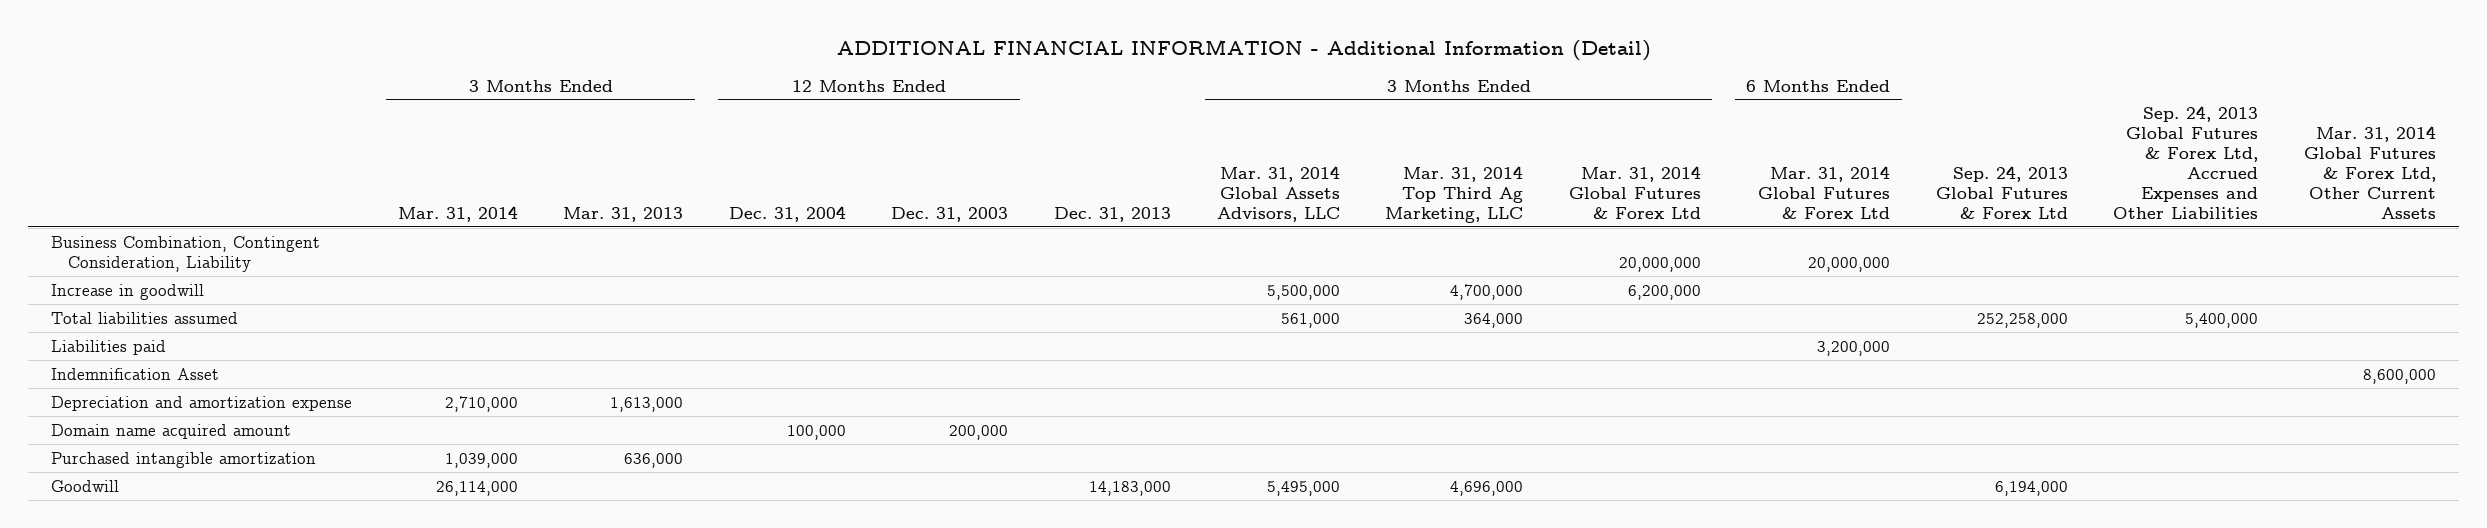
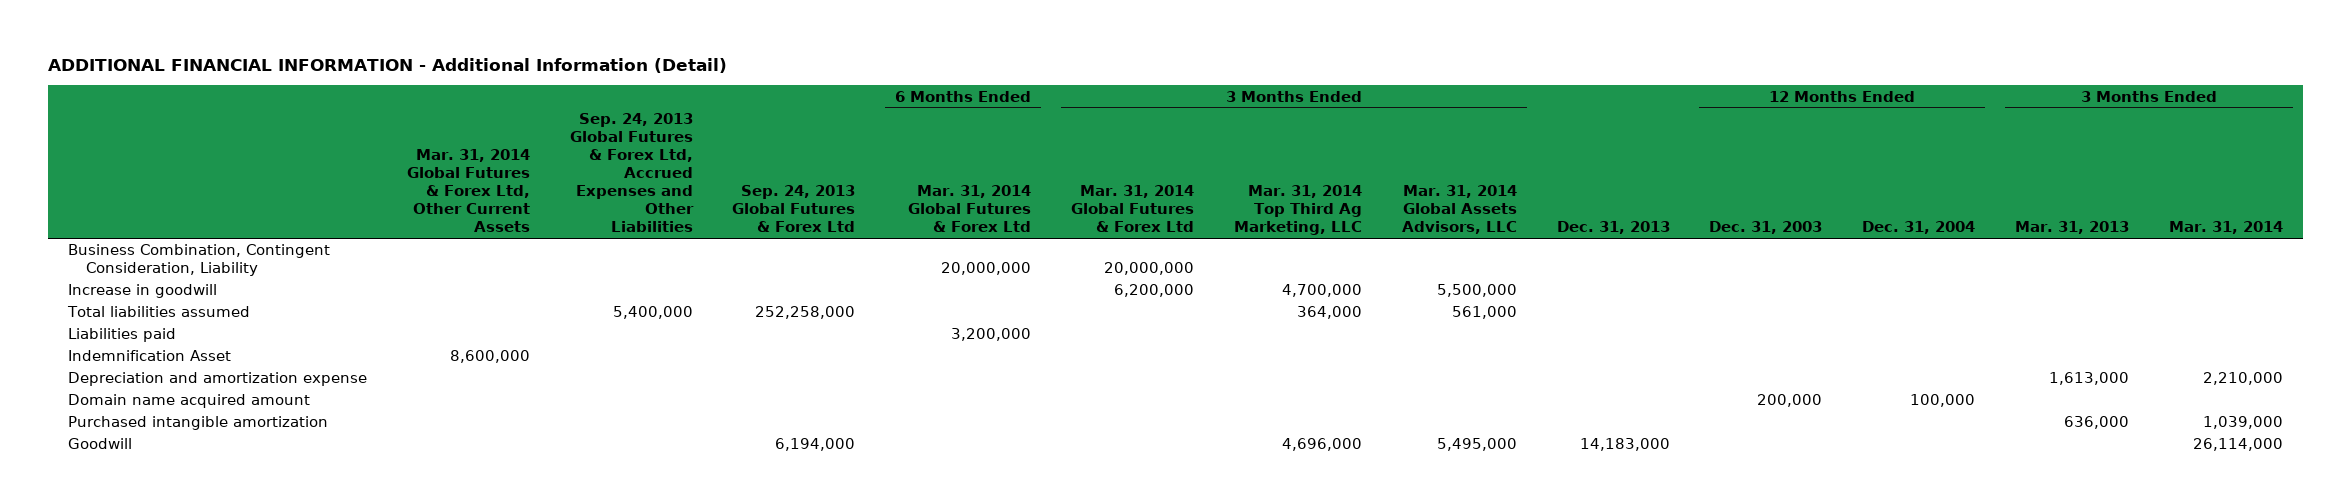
[444,395,518,412] 2,710,000 -> [2202,372,2283,386] 2,210,000

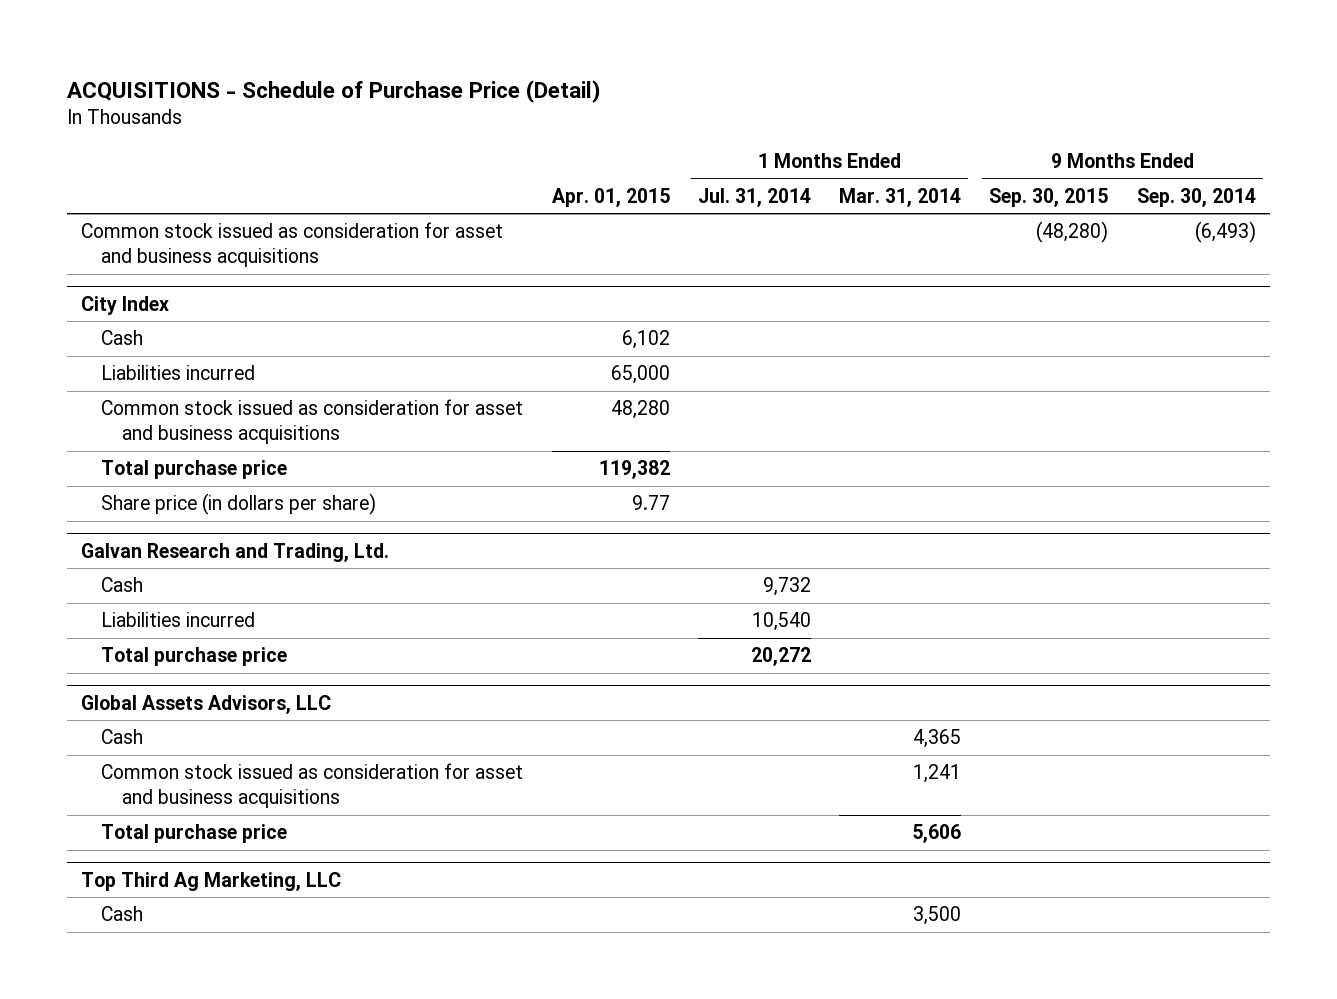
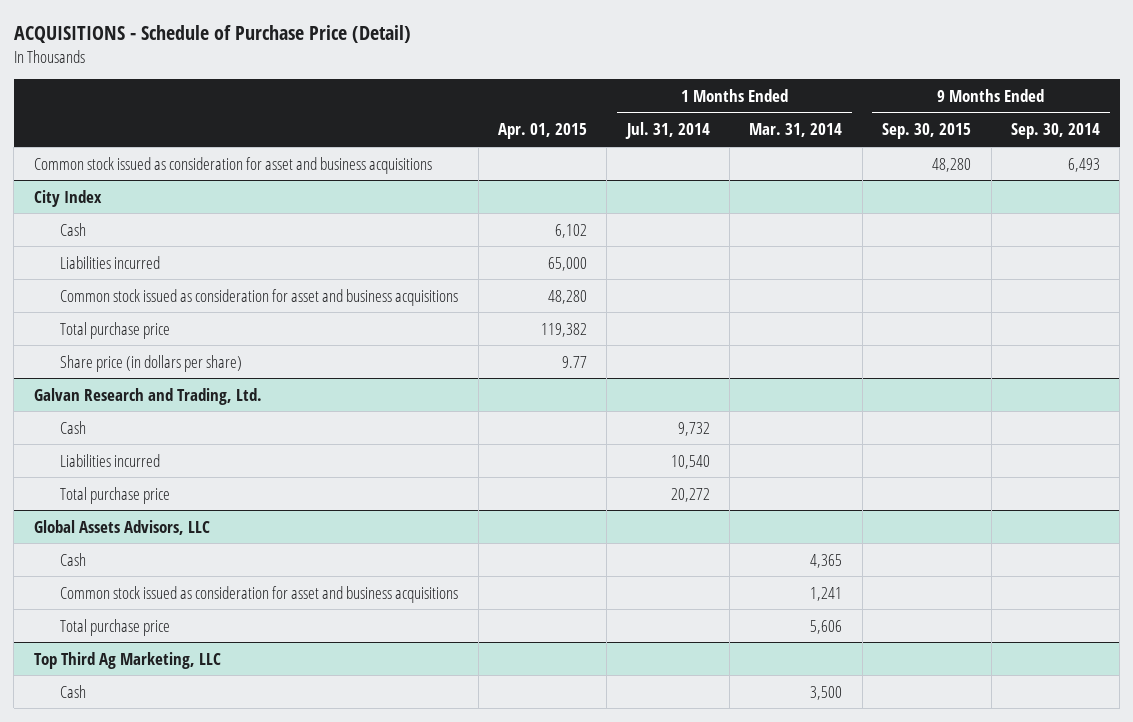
[1036,221,1109,244] (48,280) -> [932,157,972,172] 48,280
[1194,221,1256,244] (6,493) -> [1067,157,1100,172] 6,493

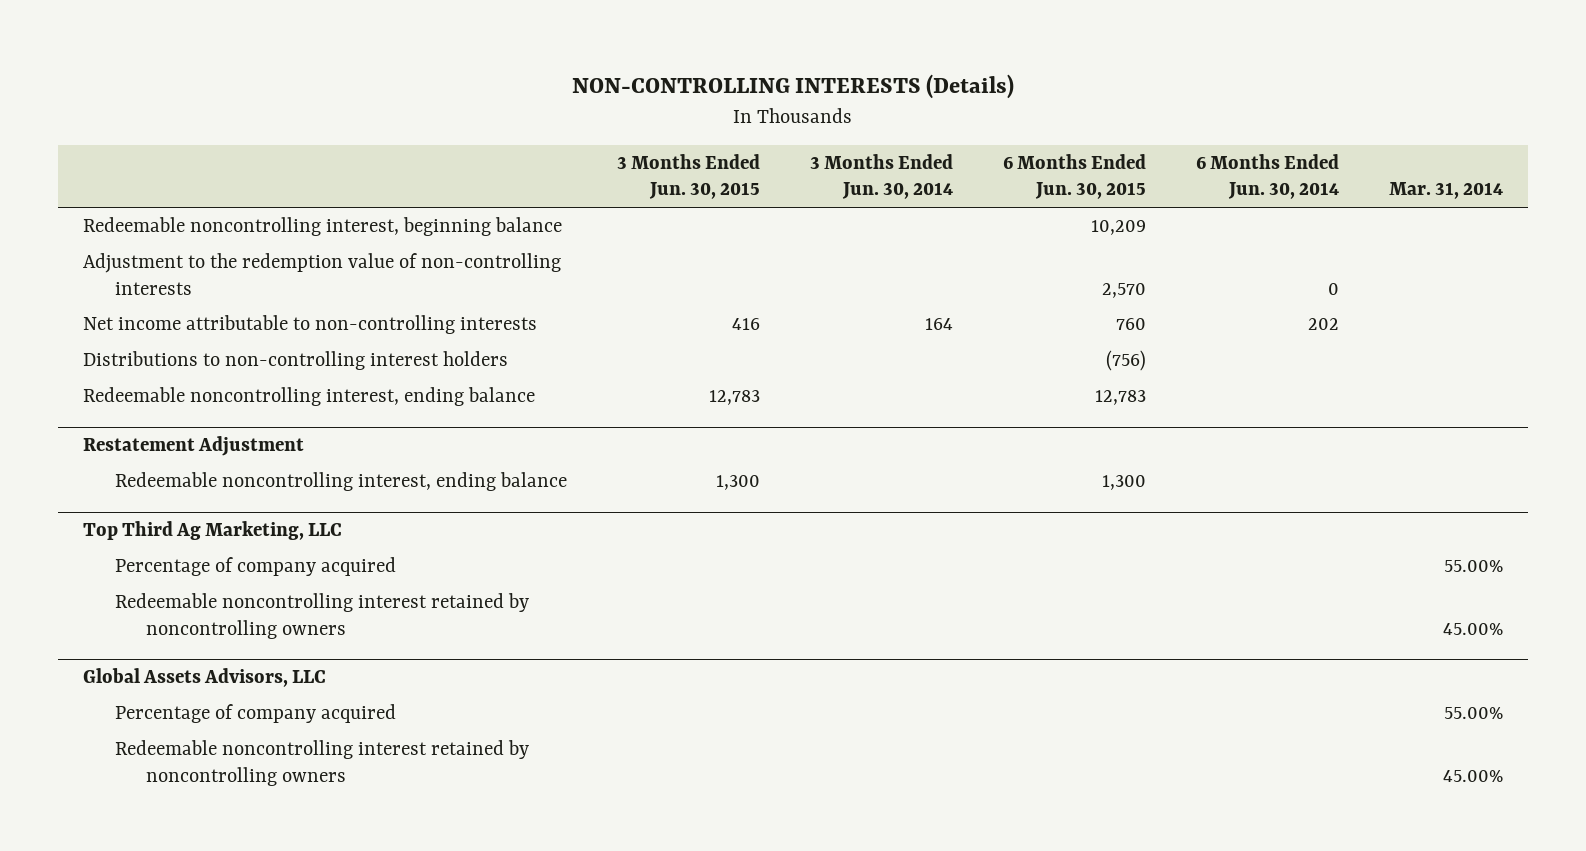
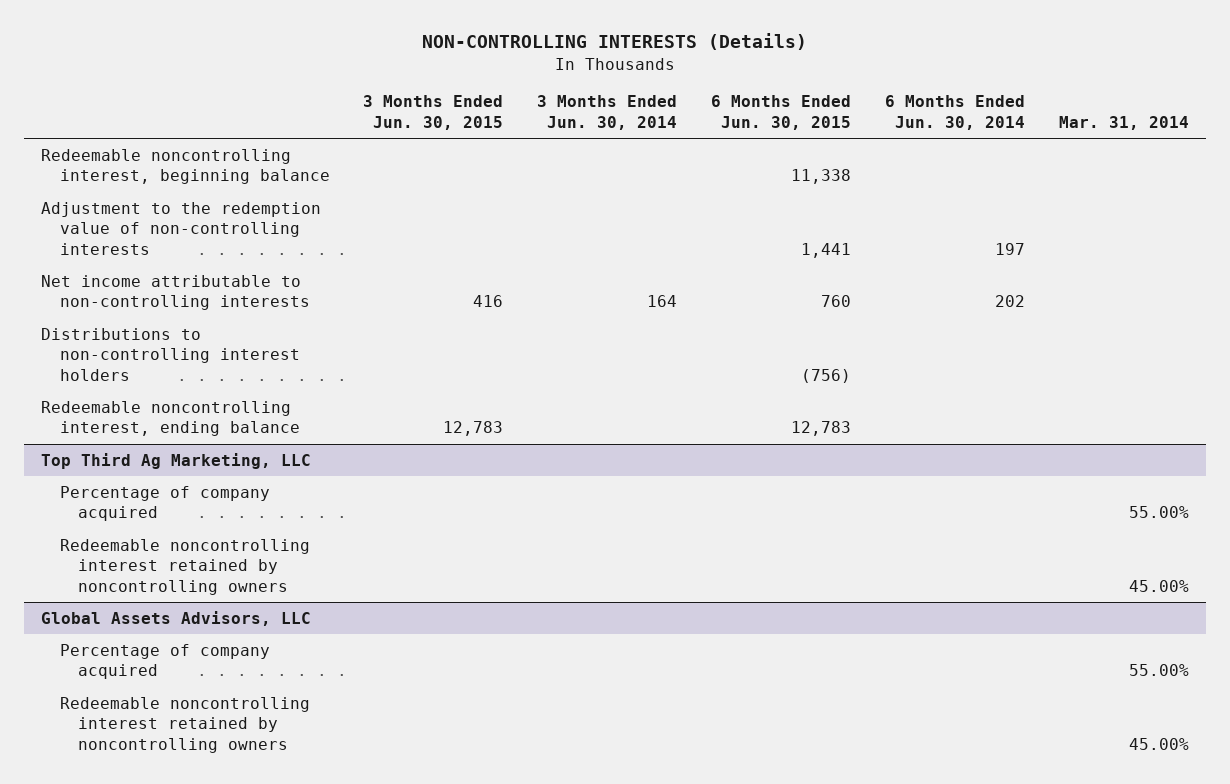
[1090,220,1146,236] 10,209 -> [791,169,852,185] 11,338
[1101,282,1146,298] 2,570 -> [801,242,852,258] 1,441
[1327,282,1339,295] 0 -> [995,242,1026,255] 197
[83,436,305,457] Restatement Adjustment -> none
[114,472,567,492] Redeemable noncontrolling interest, ending balance -> none

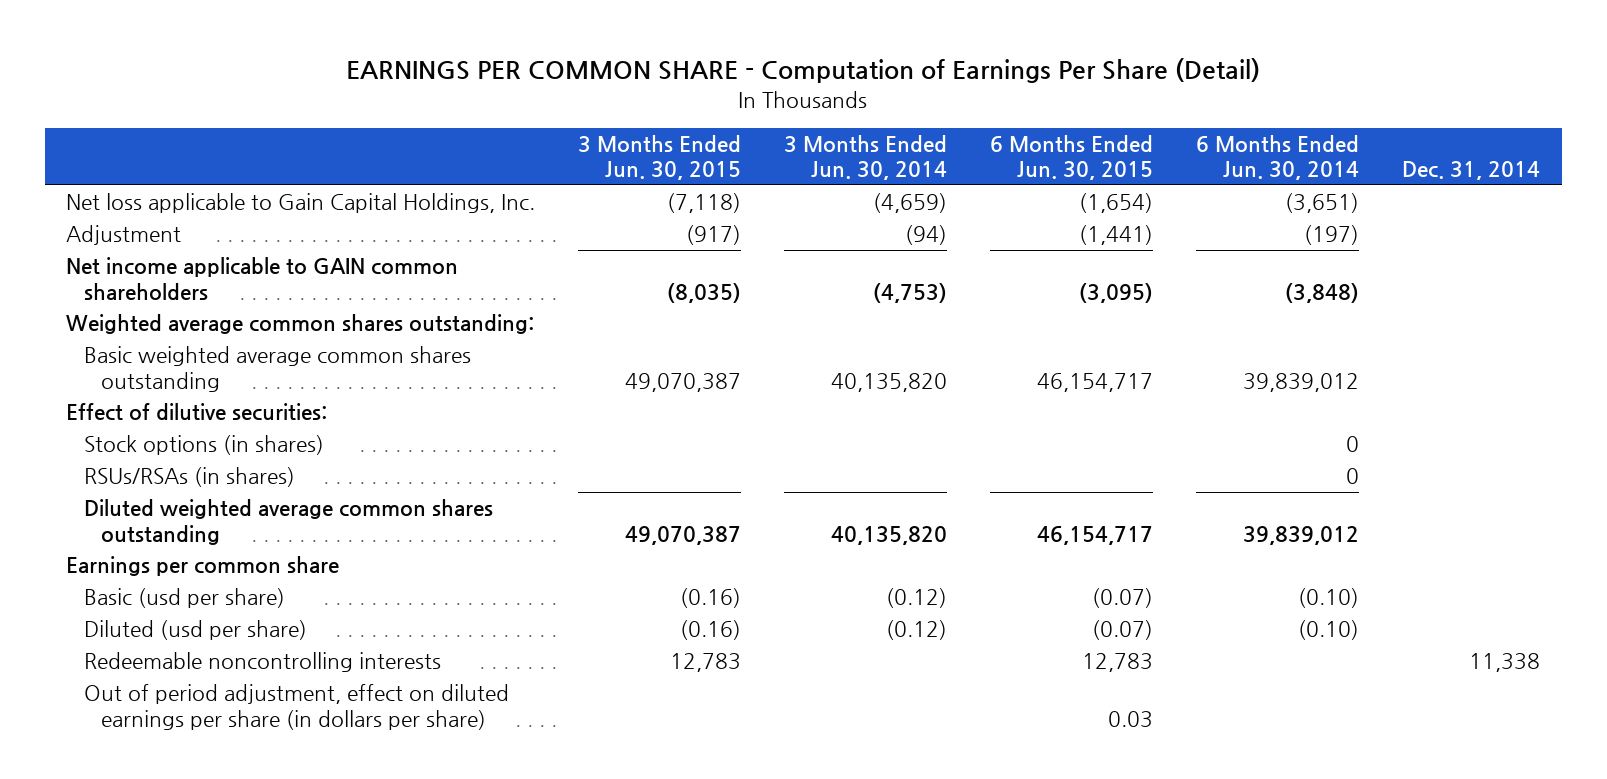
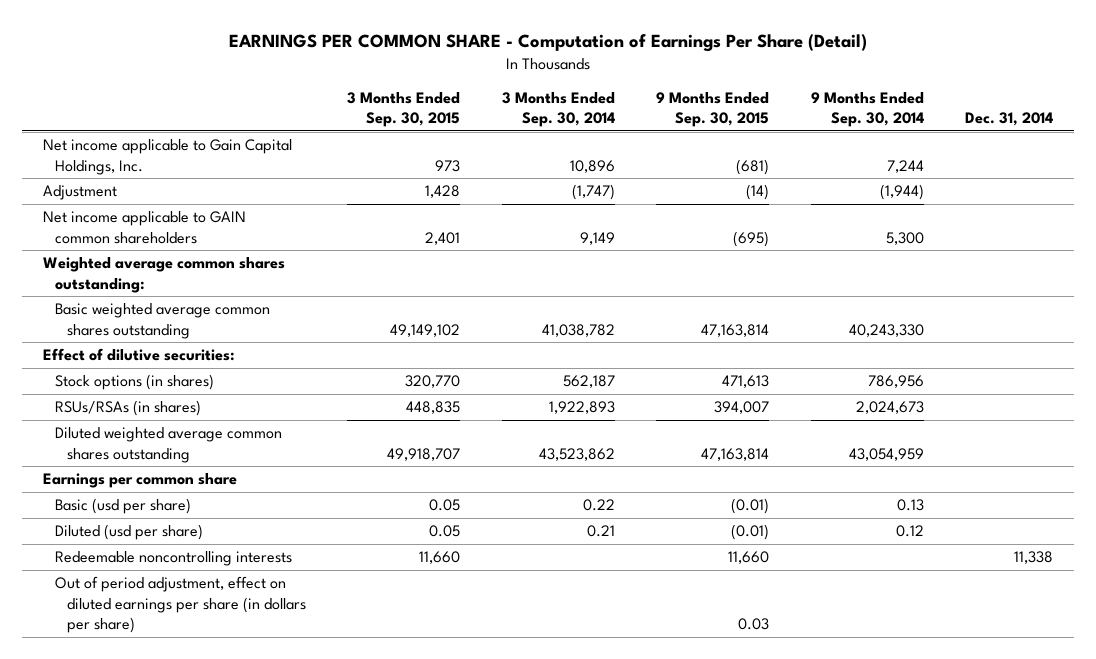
[578,135,742,181] 3 Months Ended Jun. 30, 2015 -> none
[784,135,948,181] 3 Months Ended Jun. 30, 2014 -> none
[990,135,1154,181] 6 Months Ended Jun. 30, 2015 -> none
[1196,135,1360,181] 6 Months Ended Jun. 30, 2014 -> none
none -> [347,91,461,128] 3 Months Ended Sep. 30, 2015
none -> [501,91,615,128] 3 Months Ended Sep. 30, 2014
none -> [656,91,770,128] 9 Months Ended Sep. 30, 2015
none -> [810,91,924,128] 9 Months Ended Sep. 30, 2014
[66,193,536,214] Net loss applicable to Gain Capital Holdings, Inc. -> [42,139,292,175] Net income applicable to Gain Capital Holdings, Inc.

